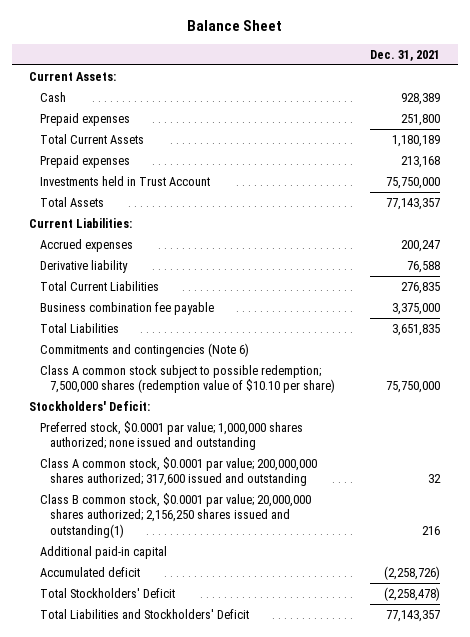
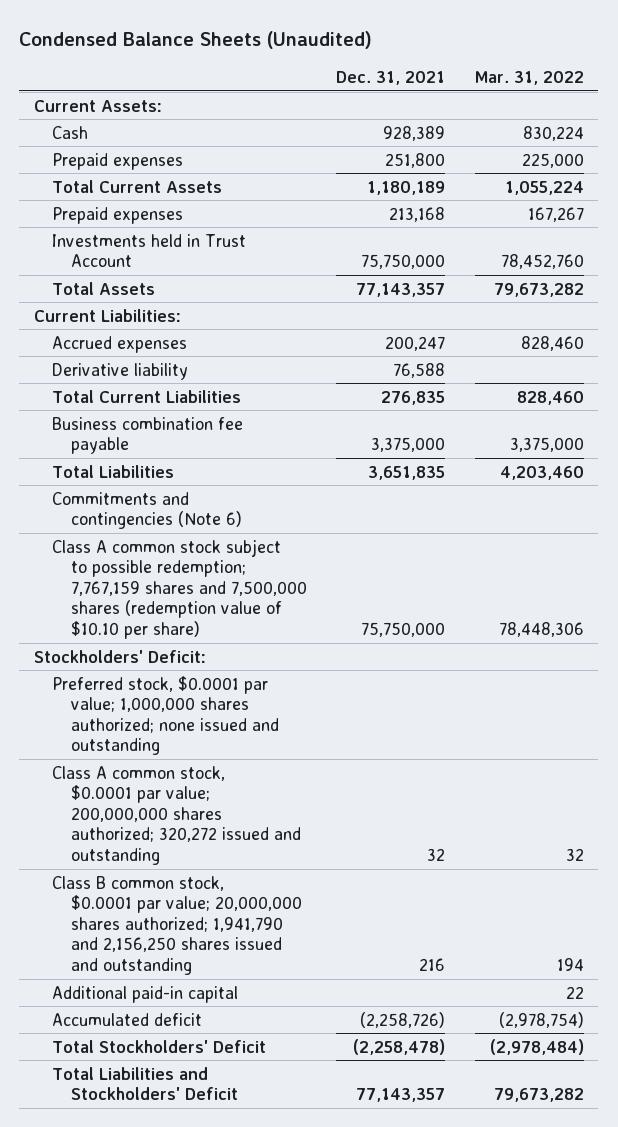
[186,20,282,32] Balance Sheet -> [19,31,373,50] Condensed Balance Sheets (Unaudited)
none -> [474,71,584,86] Mar. 31, 2022
[39,364,335,394] Class A common stock subject to possible redemption; 7,500,000 shares (redemption value of $10.10 per share) -> [52,538,307,640] Class A common stock subject to possible redemption; 7,767,159 shares and 7,500,000 shares (redemption value of $10.10 per share)
[39,456,317,487] Class A common stock, $0.0001 par value; 200,000,000 shares authorized; 317,600 issued and outstanding -> [52,765,301,866] Class A common stock, $0.0001 par value; 200,000,000 shares authorized; 320,272 issued and outstanding
[39,492,311,539] Class B common stock, $0.0001 par value; 20,000,000 shares authorized; 2,156,250 shares issued and outstanding(1) -> [52,875,302,976] Class B common stock, $0.0001 par value; 20,000,000 shares authorized; 1,941,790 and 2,156,250 shares issued and outstanding

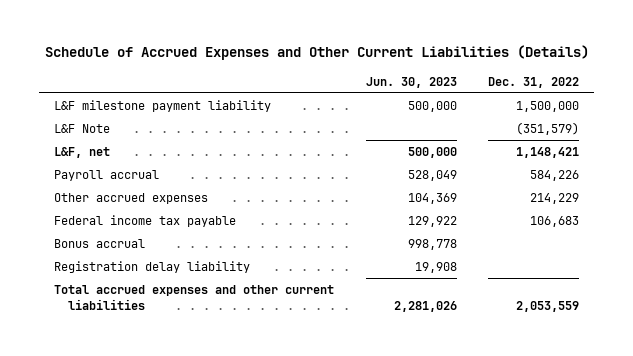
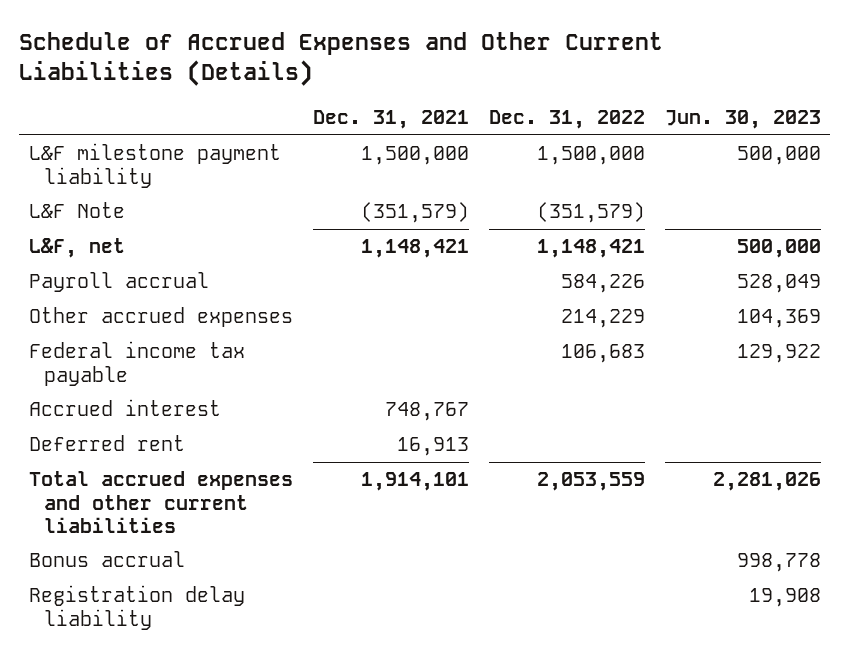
none -> [313,110,470,130] Dec. 31, 2021
none -> [29,399,222,417] Accrued interest
none -> [29,435,186,452] Deferred rent
[54,285,335,310] Total accrued expenses and other current liabilities -> [29,471,294,533] Total accrued expenses and other current liabilities

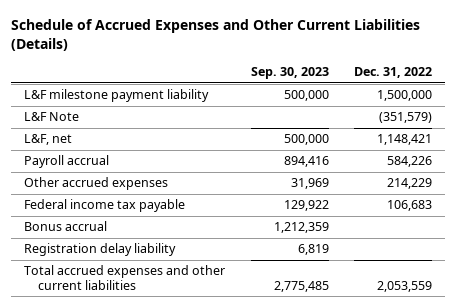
[313,110,470,130] Dec. 31, 2021 -> none
[664,110,821,130] Jun. 30, 2023 -> none
none -> [250,67,329,80] Sep. 30, 2023
[29,399,222,417] Accrued interest -> none
[29,435,186,452] Deferred rent -> none
[29,471,294,533] Total accrued expenses and other current liabilities -> [23,265,225,291] Total accrued expenses and other current liabilities

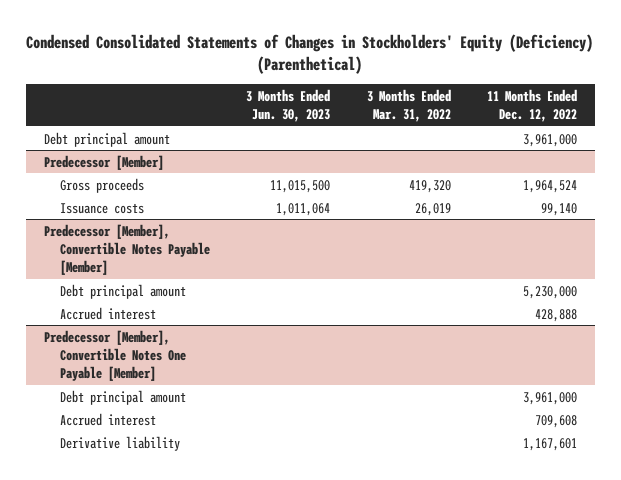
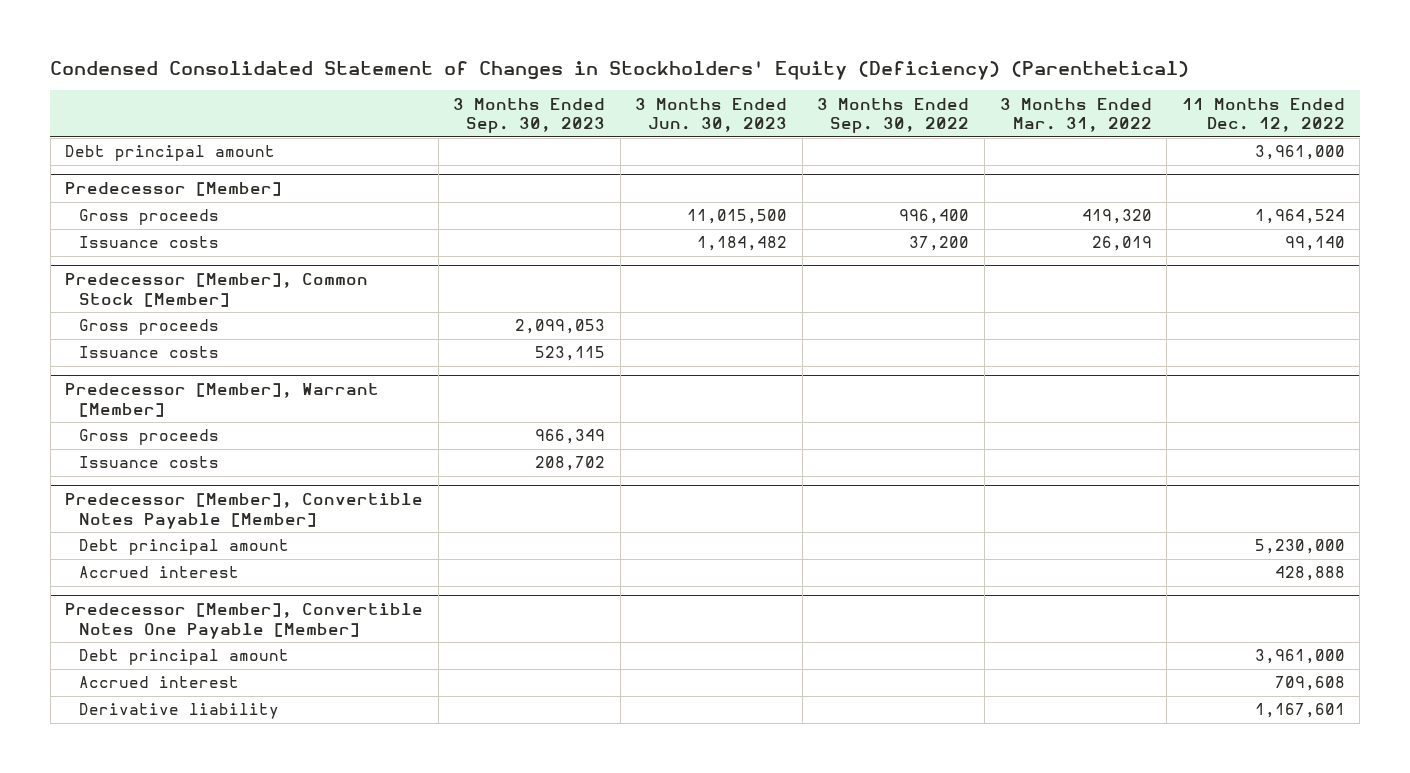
[26,33,594,74] Condensed Consolidated Statements of Changes in Stockholders' Equity (Deficiency) (Parenthetical) -> [50,60,1190,80] Condensed Consolidated Statement of Changes in Stockholders' Equity (Deficiency) (Parenthetical)
none -> [453,97,606,134] 3 Months Ended Sep. 30, 2023
none -> [817,97,970,134] 3 Months Ended Sep. 30, 2022
[276,202,331,216] 1,011,064 -> [697,236,788,252] 1,184,482
none -> [65,273,369,307] Predecessor [Member], Common Stock [Member]
none -> [79,319,220,336] Gross proceeds
none -> [79,346,220,359] Issuance costs
none -> [65,383,380,417] Predecessor [Member], Warrant [Member]
none -> [79,429,220,446] Gross proceeds
none -> [79,456,220,469] Issuance costs

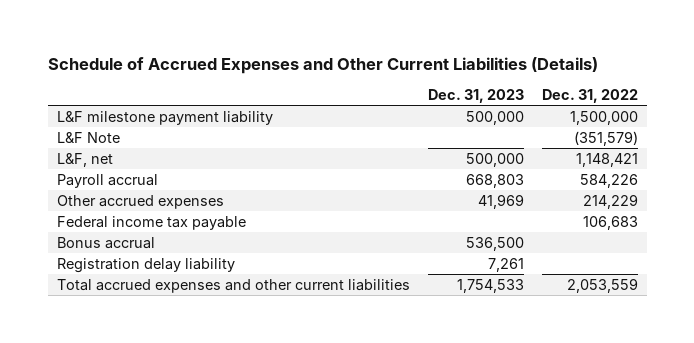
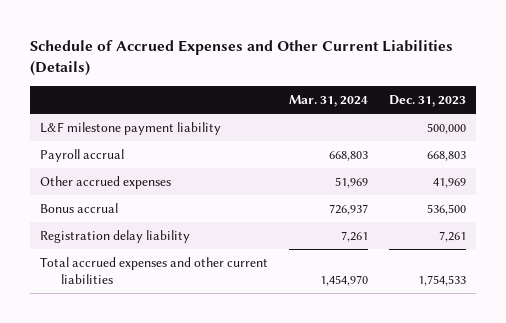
[541,89,638,104] Dec. 31, 2022 -> none
none -> [289,94,369,107] Mar. 31, 2024
[56,131,120,143] L&F Note -> none
[56,152,113,167] L&F, net -> none
[56,215,246,230] Federal income tax payable -> none

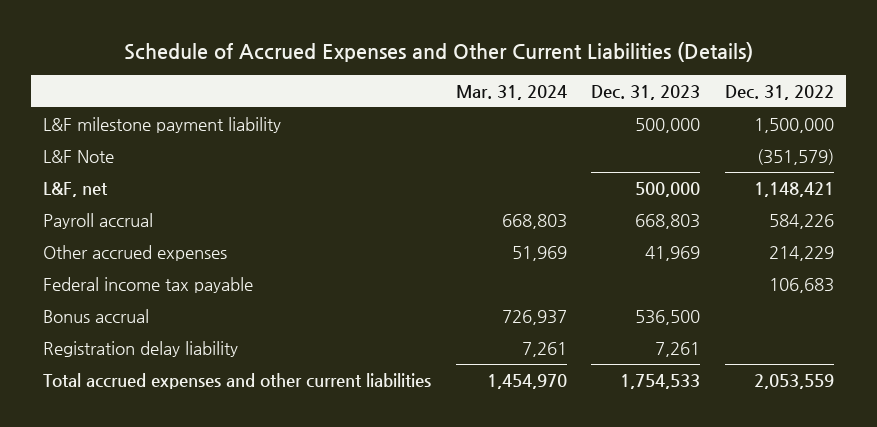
none -> [724,84,834,100] Dec. 31, 2022
none -> [43,150,115,164] L&F Note
none -> [43,182,109,198] L&F, net
none -> [43,277,254,294] Federal income tax payable

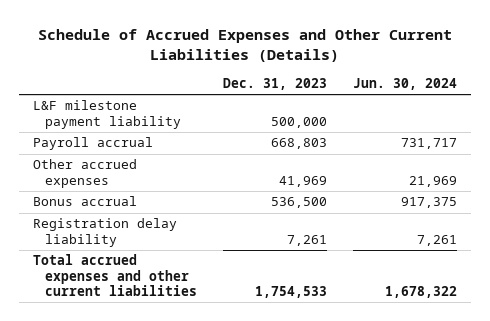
[455,84,567,100] Mar. 31, 2024 -> none
[724,84,834,100] Dec. 31, 2022 -> none
none -> [353,78,458,91] Jun. 30, 2024
[43,150,115,164] L&F Note -> none
[43,182,109,198] L&F, net -> none
[43,277,254,294] Federal income tax payable -> none

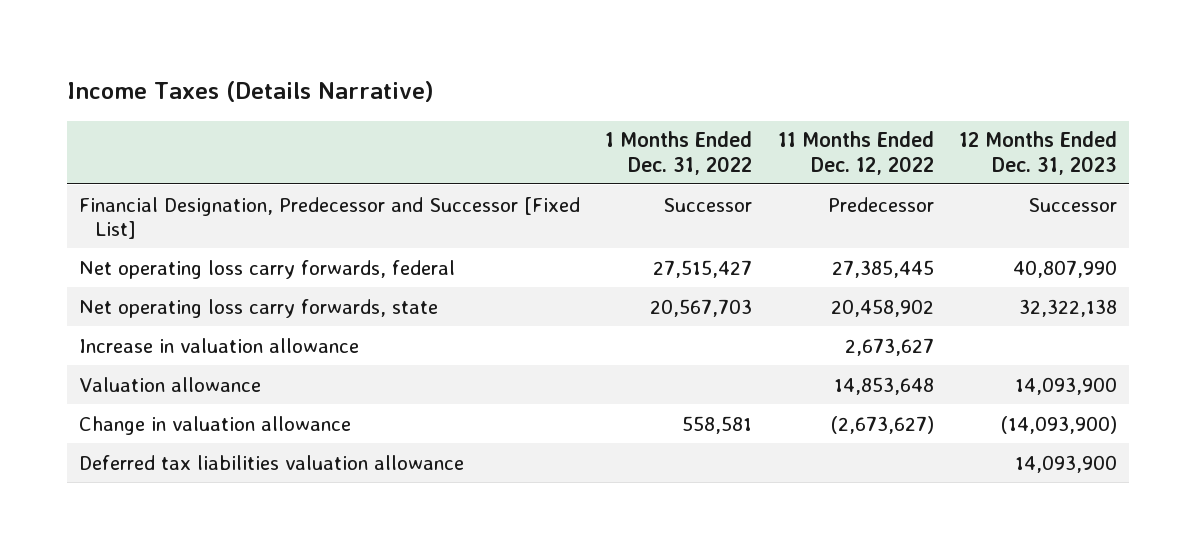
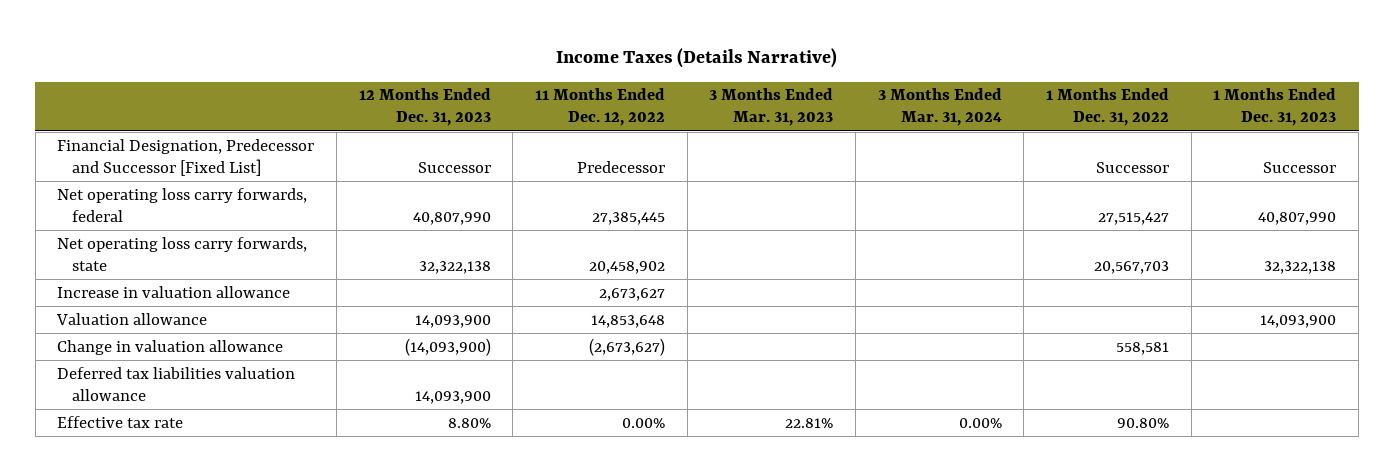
none -> [709,88,834,127] 3 Months Ended Mar. 31, 2023
none -> [877,88,1002,127] 3 Months Ended Mar. 31, 2024
none -> [1213,88,1337,127] 1 Months Ended Dec. 31, 2023
none -> [57,415,184,428] Effective tax rate

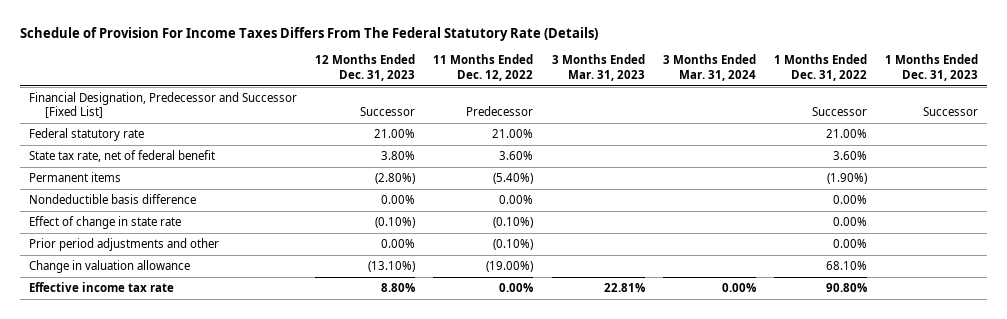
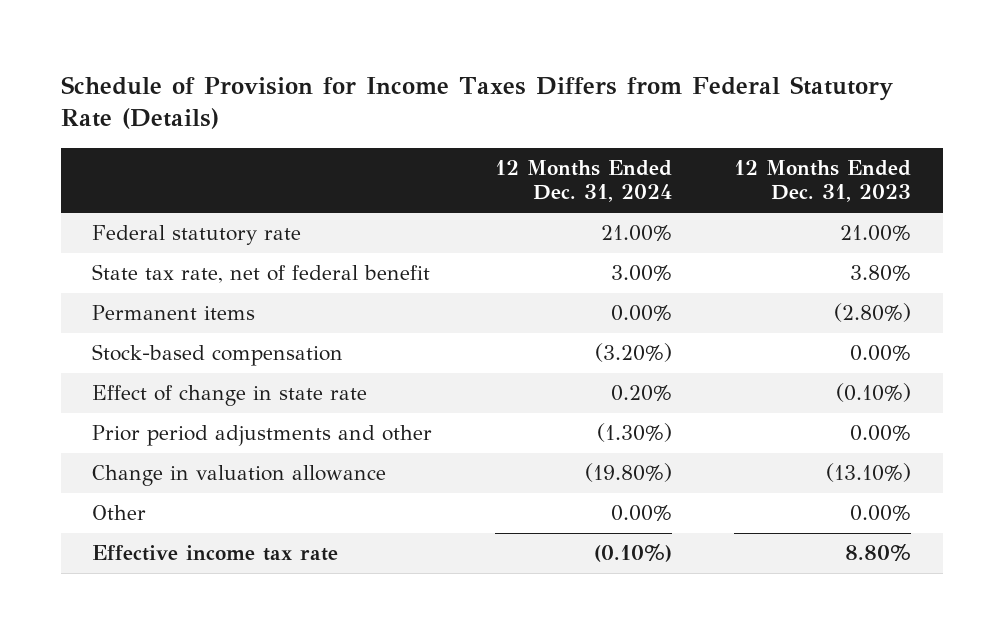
[19,26,598,41] Schedule of Provision For Income Taxes Differs From The Federal Statutory Rate (Details) -> [60,75,893,130] Schedule of Provision for Income Taxes Differs from Federal Statutory Rate (Details)
[433,54,534,81] 11 Months Ended Dec. 12, 2022 -> none
[551,54,645,81] 3 Months Ended Mar. 31, 2023 -> none
[662,54,756,81] 3 Months Ended Mar. 31, 2024 -> none
[773,54,867,81] 1 Months Ended Dec. 31, 2022 -> none
[885,54,979,81] 1 Months Ended Dec. 31, 2023 -> none
none -> [494,159,672,203] 12 Months Ended Dec. 31, 2024
[29,92,298,119] Financial Designation, Predecessor and Successor [Fixed List] -> none
[29,194,197,205] Nondeductible basis difference -> none
none -> [91,344,343,367] Stock-based compensation
none -> [91,505,146,521] Other

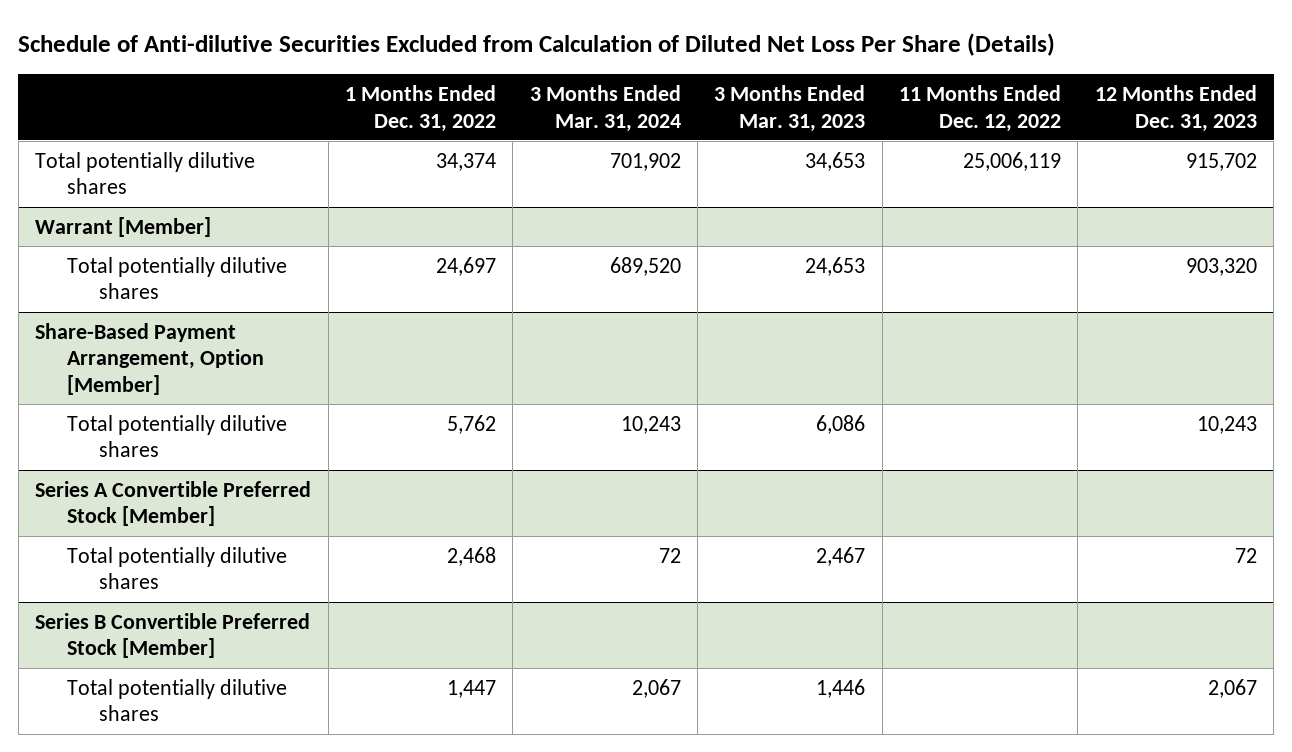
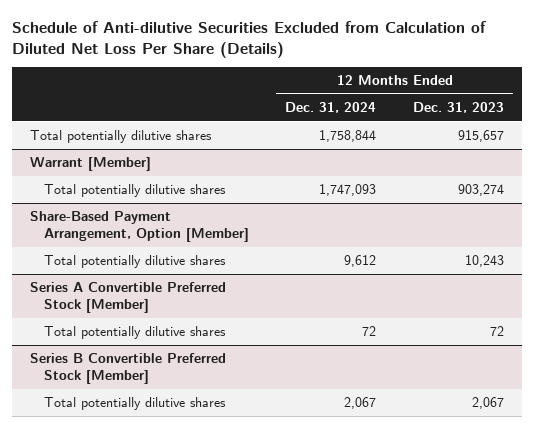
[345,84,497,132] 1 Months Ended Dec. 31, 2022 -> none
[529,84,681,132] 3 Months Ended Mar. 31, 2024 -> none
[714,84,866,132] 3 Months Ended Mar. 31, 2023 -> none
[899,84,1062,132] 11 Months Ended Dec. 12, 2022 -> none
none -> [285,102,377,114] Dec. 31, 2024
[1185,152,1257,171] 915,702 -> [457,130,504,143] 915,657
[1185,257,1257,276] 903,320 -> [457,184,504,197] 903,274

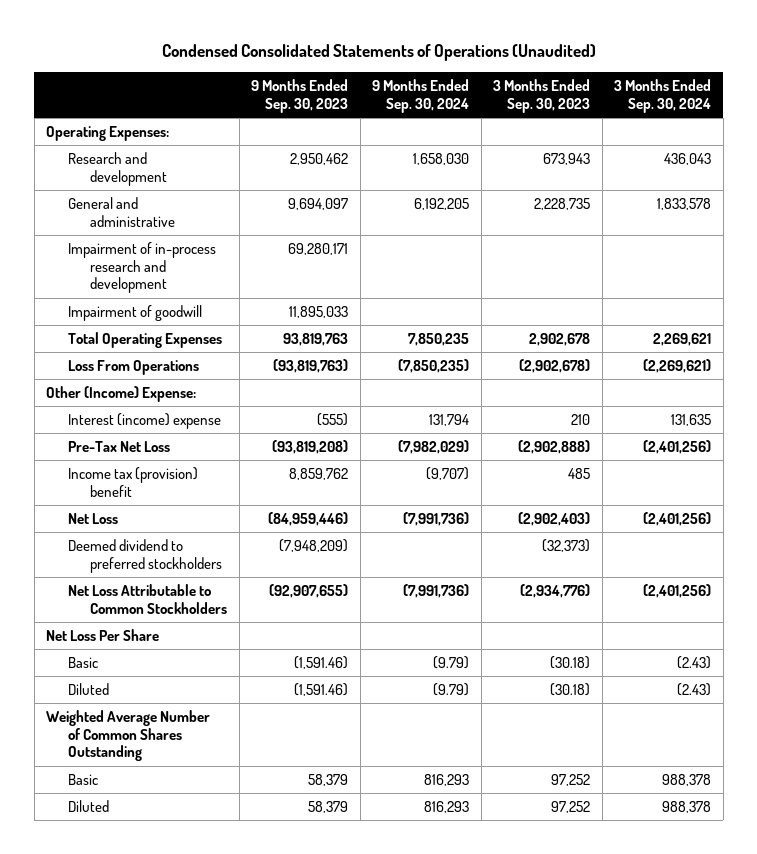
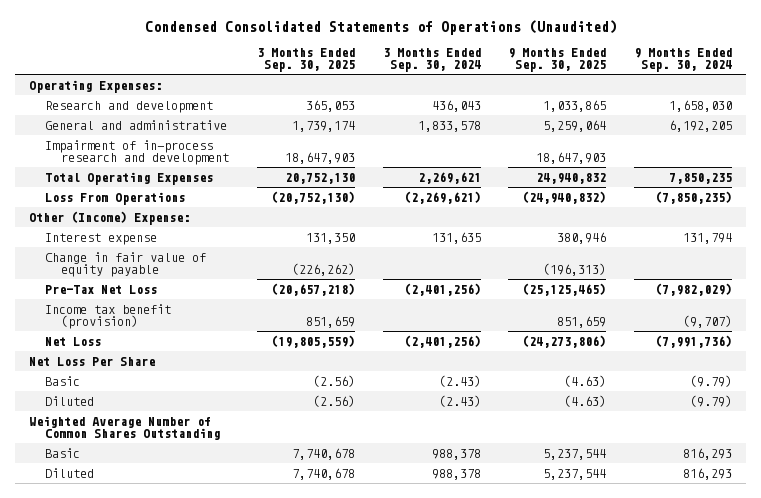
[251,79,349,113] 9 Months Ended Sep. 30, 2023 -> none
[493,79,591,113] 3 Months Ended Sep. 30, 2023 -> none
none -> [256,47,355,73] 3 Months Ended Sep. 30, 2025
none -> [508,47,607,73] 9 Months Ended Sep. 30, 2025
[68,305,203,322] Impairment of goodwill -> none
[68,413,222,430] Interest (income) expense -> [45,232,158,245] Interest expense
none -> [45,251,207,278] Change in fair value of equity payable
[68,467,199,497] Income tax (provision) benefit -> [45,303,172,330] Income tax benefit (provision)
[68,539,223,573] Deemed dividend to preferred stockholders -> none
[68,584,228,614] Net Loss Attributable to Common Stockholders -> none

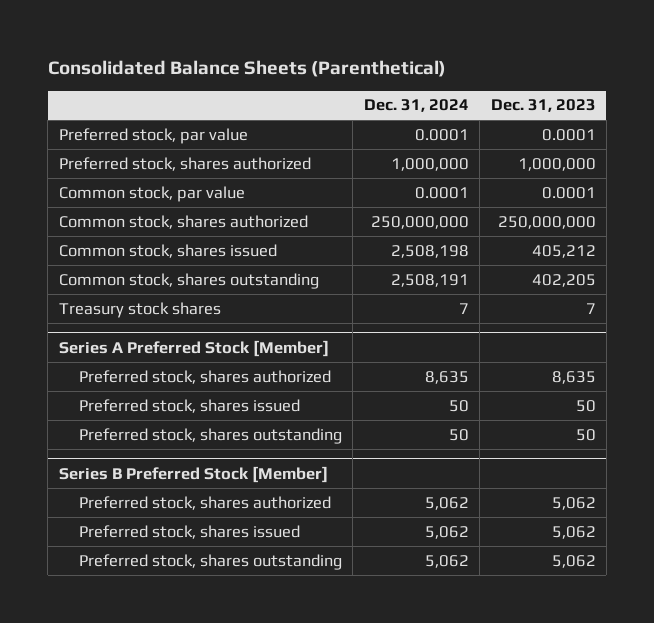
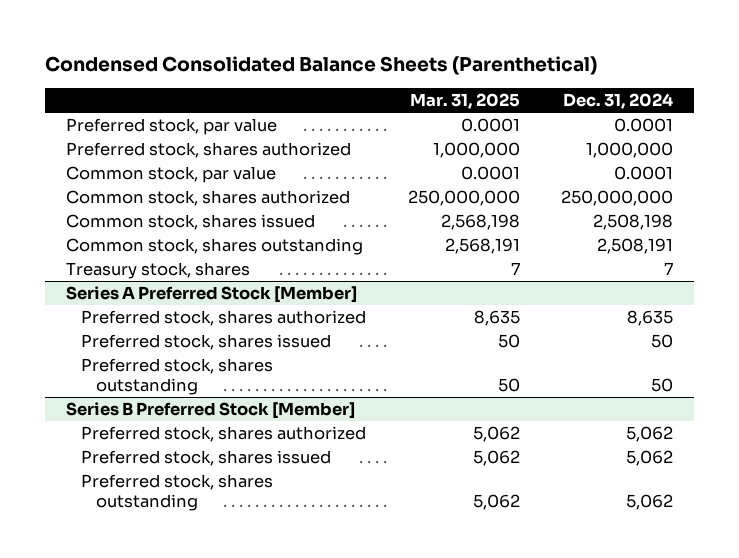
[47,59,446,77] Consolidated Balance Sheets (Parenthetical) -> [45,56,598,76] Condensed Consolidated Balance Sheets (Parenthetical)
[490,99,596,113] Dec. 31, 2023 -> none
none -> [409,92,520,109] Mar. 31, 2025
[58,301,221,318] Treasury stock shares -> [66,262,251,280] Treasury stock, shares

